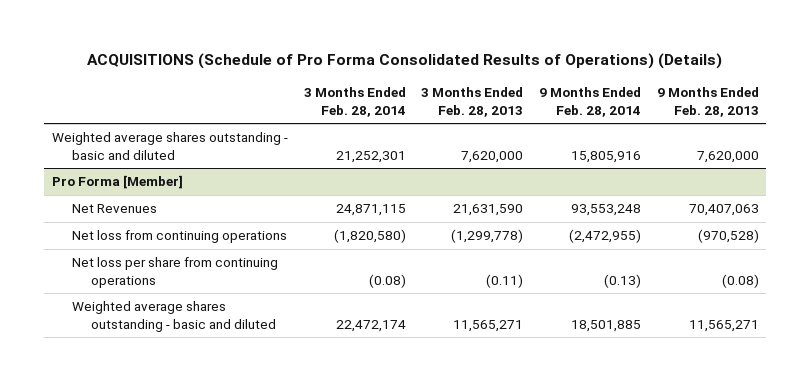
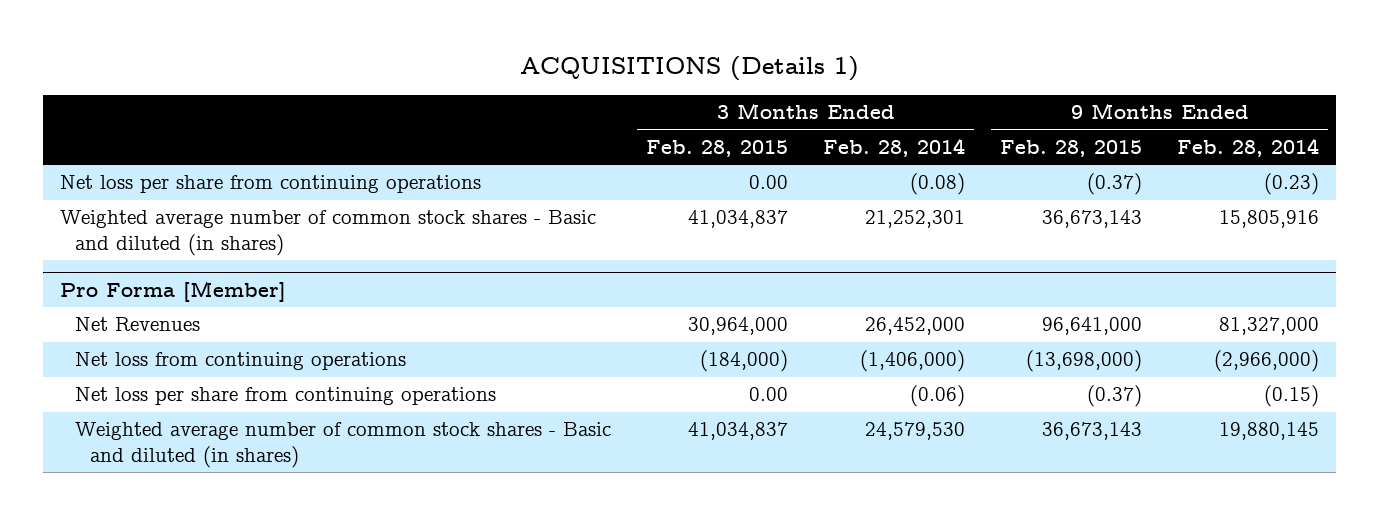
[87,53,723,70] ACQUISITIONS (Schedule of Pro Forma Consolidated Results of Operations) (Details) -> [519,56,859,82] ACQUISITIONS (Details 1)
[421,87,524,117] 3 Months Ended Feb. 28, 2013 -> none
[656,87,759,117] 9 Months Ended Feb. 28, 2013 -> none
none -> [646,140,789,158] Feb. 28, 2015
none -> [1000,140,1143,158] Feb. 28, 2015
none -> [60,175,482,194] Net loss per share from continuing operations
[51,132,288,160] Weighted average shares outstanding - basic and diluted -> [60,210,597,256] Weighted average number of common stock shares - Basic and diluted (in shares)
[335,204,406,217] 24,871,115 -> [865,317,966,336] 26,452,000
[570,204,641,217] 93,553,248 -> [1219,317,1320,336] 81,327,000
[333,229,406,244] (1,820,580) -> [860,350,966,373] (1,406,000)
[568,229,641,244] (2,472,955) -> [1214,350,1320,373] (2,966,000)
[368,273,406,288] (0.08) -> [910,385,966,408] (0.06)
[603,273,641,288] (0.13) -> [1264,385,1320,408] (0.15)
[71,301,277,332] Weighted average shares outstanding - basic and diluted -> [75,422,612,468] Weighted average number of common stock shares - Basic and diluted (in shares)
[335,319,406,332] 22,472,174 -> [865,422,966,441] 24,579,530
[570,319,641,332] 18,501,885 -> [1219,422,1320,441] 19,880,145

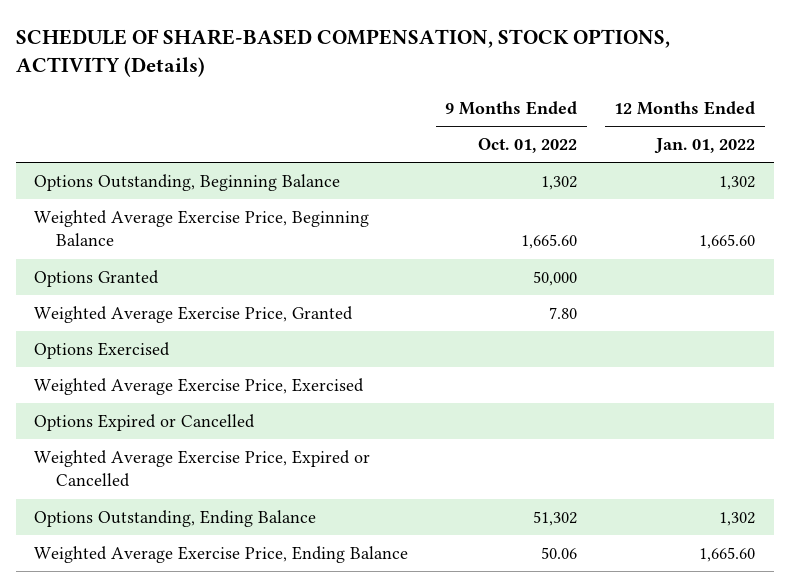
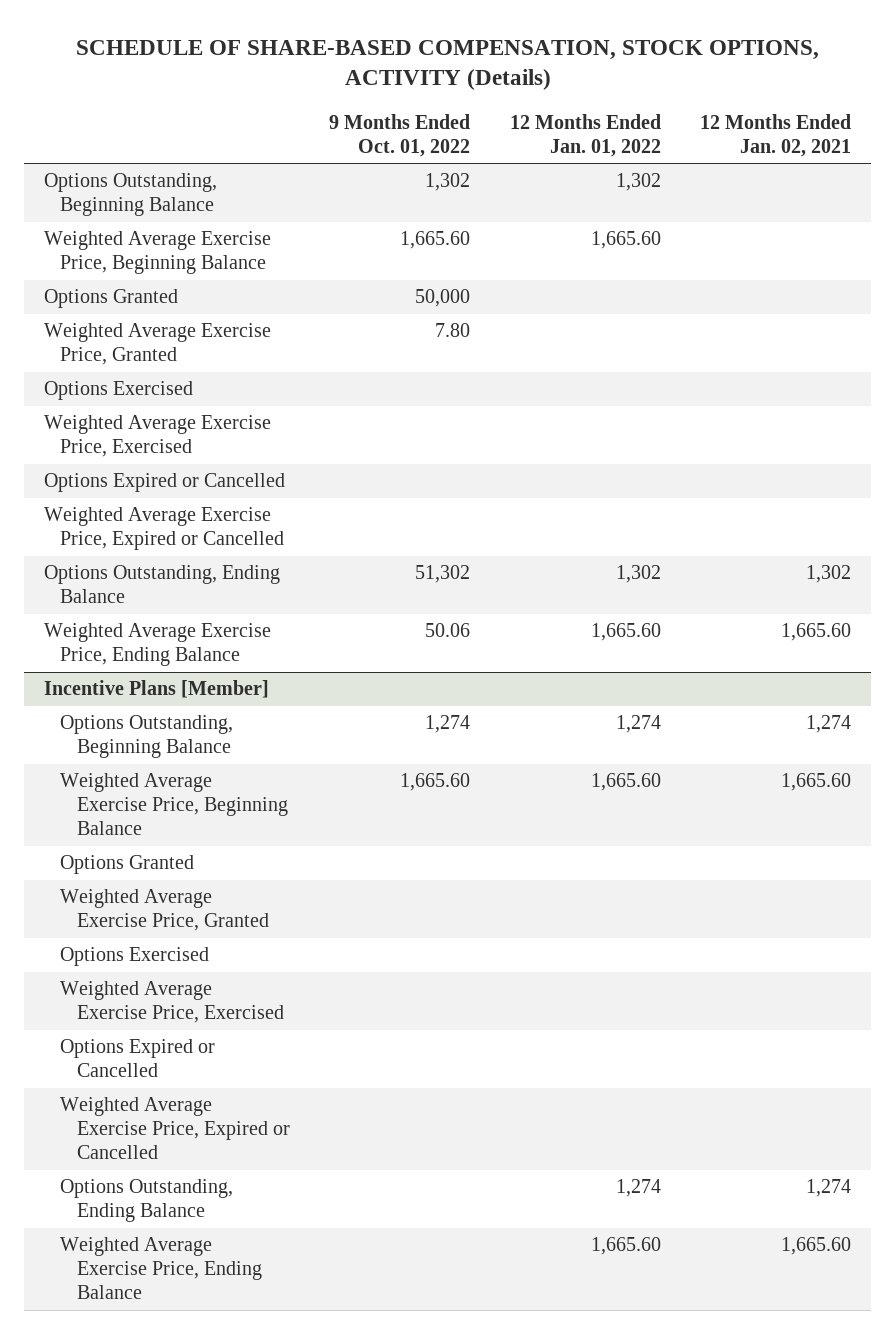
none -> [700,113,852,157] 12 Months Ended Jan. 02, 2021
none -> [43,680,269,699] Incentive Plans [Member]
none -> [60,715,234,759] Options Outstanding, Beginning Balance
none -> [60,773,288,836] Weighted Average Exercise Price, Beginning Balance
none -> [60,855,195,875] Options Granted
none -> [60,889,269,932] Weighted Average Exercise Price, Granted
none -> [60,947,210,967] Options Exercised
none -> [60,981,284,1024] Weighted Average Exercise Price, Exercised
none -> [60,1039,216,1078] Options Expired or Cancelled
none -> [60,1097,290,1160] Weighted Average Exercise Price, Expired or Cancelled
none -> [60,1179,234,1223] Options Outstanding, Ending Balance
none -> [60,1237,262,1300] Weighted Average Exercise Price, Ending Balance

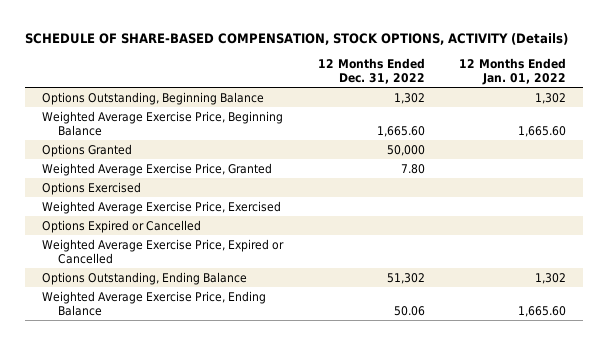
[329,113,471,157] 9 Months Ended Oct. 01, 2022 -> none
[700,113,852,157] 12 Months Ended Jan. 02, 2021 -> none
none -> [317,57,425,85] 12 Months Ended Dec. 31, 2022
[43,680,269,699] Incentive Plans [Member] -> none
[60,715,234,759] Options Outstanding, Beginning Balance -> none
[60,773,288,836] Weighted Average Exercise Price, Beginning Balance -> none
[60,855,195,875] Options Granted -> none
[60,889,269,932] Weighted Average Exercise Price, Granted -> none
[60,947,210,967] Options Exercised -> none
[60,981,284,1024] Weighted Average Exercise Price, Exercised -> none
[60,1039,216,1078] Options Expired or Cancelled -> none
[60,1097,290,1160] Weighted Average Exercise Price, Expired or Cancelled -> none
[60,1179,234,1223] Options Outstanding, Ending Balance -> none
[60,1237,262,1300] Weighted Average Exercise Price, Ending Balance -> none

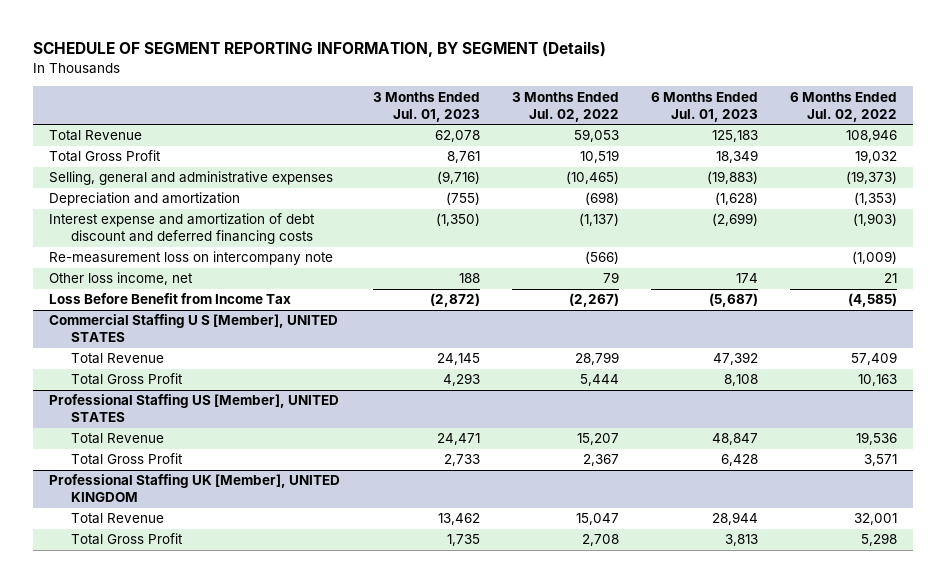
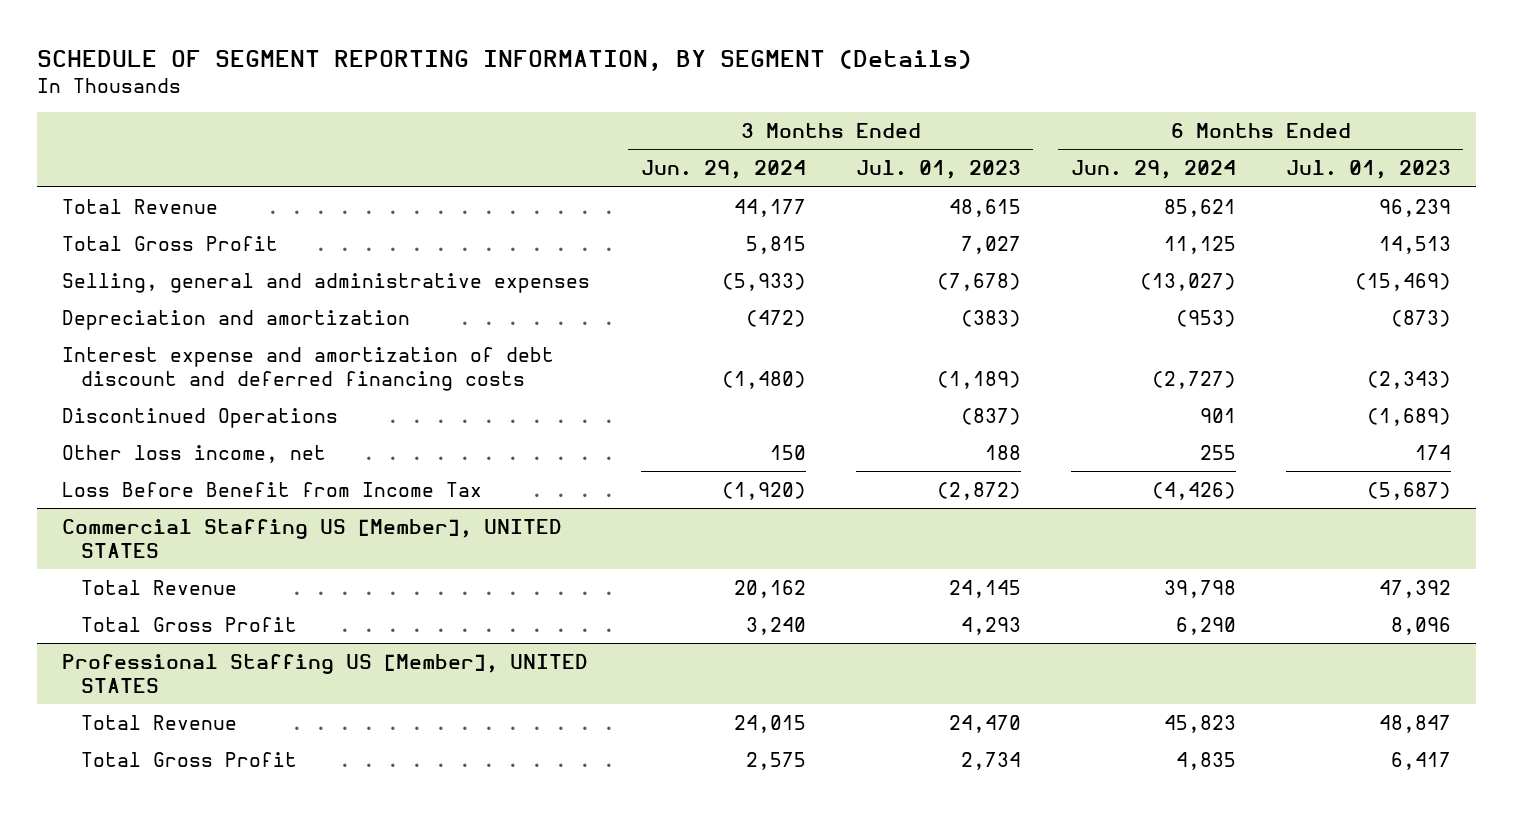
[511,91,619,122] 3 Months Ended Jul. 02, 2022 -> none
[790,91,898,122] 6 Months Ended Jul. 02, 2022 -> none
none -> [640,160,806,180] Jun. 29, 2024
none -> [1070,160,1236,180] Jun. 29, 2024
[49,251,334,266] Re-measurement loss on intercompany note -> none
[434,130,480,143] 62,078 -> [948,198,1021,217] 48,615
[712,130,759,143] 125,183 -> [1378,198,1451,217] 96,239
[446,151,480,164] 8,761 -> [960,235,1021,254] 7,027
[716,150,759,164] 18,349 -> [1378,235,1451,254] 14,513
[436,171,480,185] (9,716) -> [936,272,1021,291] (7,678)
[707,171,759,185] (19,883) -> [1354,272,1451,291] (15,469)
[445,192,480,206] (755) -> [960,309,1021,327] (383)
[715,192,759,206] (1,628) -> [1390,309,1451,327] (873)
[435,213,480,227] (1,350) -> [936,370,1021,389] (1,189)
[712,213,759,227] (2,699) -> [1366,370,1451,389] (2,343)
none -> [62,407,339,428] Discontinued Operations
[49,314,339,343] Commercial Staffing U S [Member], UNITED STATES -> [62,518,563,558] Commercial Staffing US [Member], UNITED STATES
[724,374,759,387] 8,108 -> [1390,616,1451,635] 8,096
[49,474,341,503] Professional Staffing UK [Member], UNITED KINGDOM -> none
[70,513,164,525] Total Revenue -> none
[70,533,183,546] Total Gross Profit -> none
[436,433,480,446] 24,471 -> [948,714,1021,733] 24,470
[443,454,480,467] 2,733 -> [960,751,1021,770] 2,734
[721,454,759,467] 6,428 -> [1390,751,1451,770] 6,417

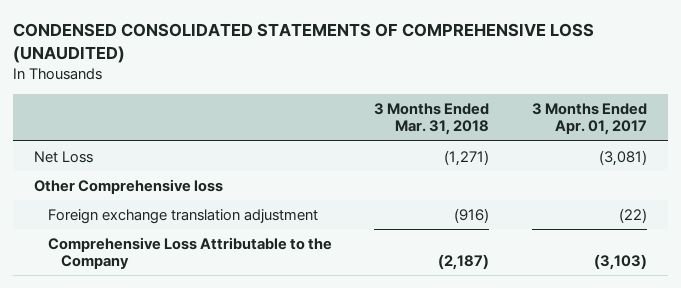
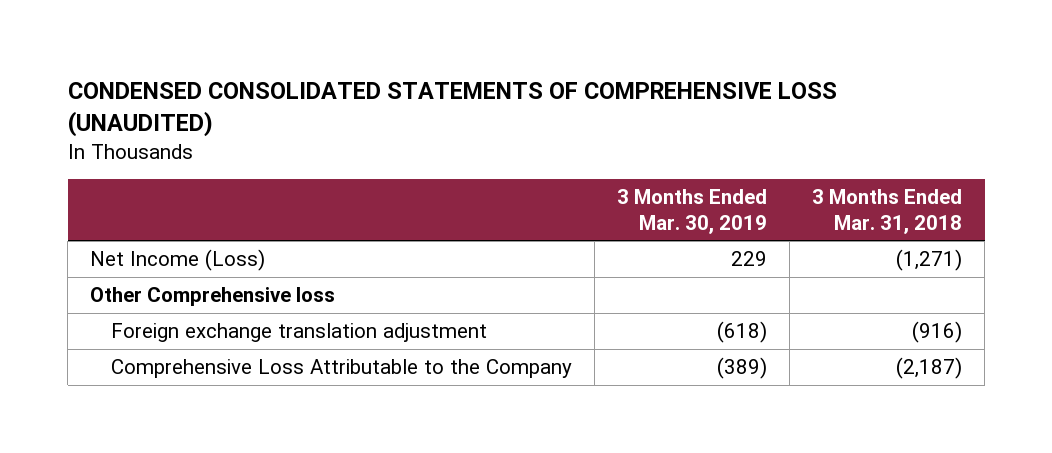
[531,102,647,136] 3 Months Ended Apr. 01, 2017 -> none
none -> [617,189,768,234] 3 Months Ended Mar. 30, 2019
[34,150,94,163] Net Loss -> [90,249,266,272] Net Income (Loss)

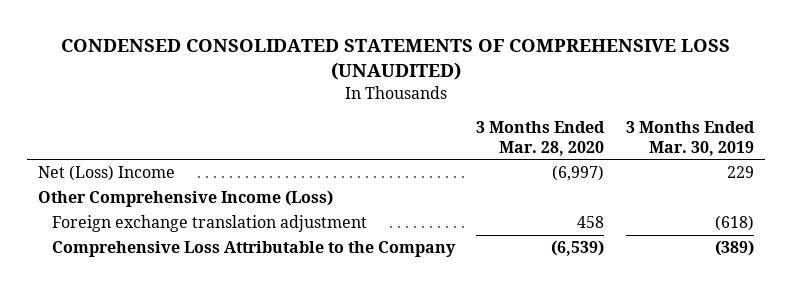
[812,189,963,234] 3 Months Ended Mar. 31, 2018 -> none
none -> [476,121,606,156] 3 Months Ended Mar. 28, 2020
[90,249,266,272] Net Income (Loss) -> [38,165,176,182] Net (Loss) Income
[90,287,336,307] Other Comprehensive loss -> [38,190,334,208] Other Comprehensive Income (Loss)

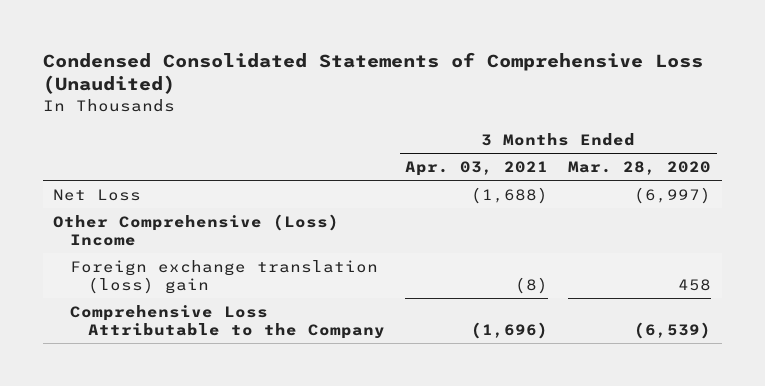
[61,39,731,81] CONDENSED CONSOLIDATED STATEMENTS OF COMPREHENSIVE LOSS (UNAUDITED) -> [42,51,703,95] Condensed Consolidated Statements of Comprehensive Loss (Unaudited)
[625,121,755,156] 3 Months Ended Mar. 30, 2019 -> none
none -> [405,161,549,177] Apr. 03, 2021
[38,165,176,182] Net (Loss) Income -> [53,188,142,201] Net Loss
[38,190,334,208] Other Comprehensive Income (Loss) -> [53,213,340,246] Other Comprehensive (Loss) Income
[51,215,367,233] Foreign exchange translation adjustment -> [70,259,379,294] Foreign exchange translation (loss) gain

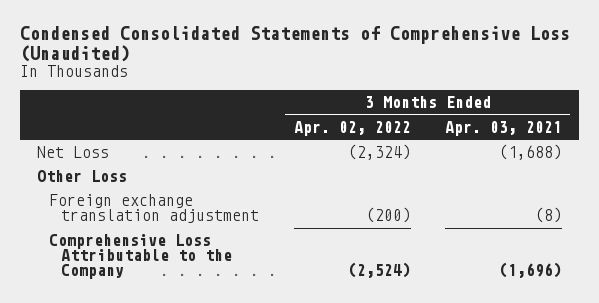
[568,161,712,176] Mar. 28, 2020 -> none
none -> [293,120,411,136] Apr. 02, 2022
[53,213,340,246] Other Comprehensive (Loss) Income -> [36,170,127,183] Other Loss
[70,259,379,294] Foreign exchange translation (loss) gain -> [49,194,260,224] Foreign exchange translation adjustment

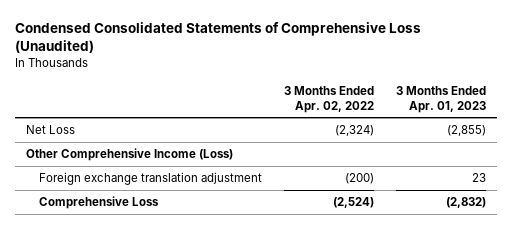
[444,120,562,136] Apr. 03, 2021 -> none
none -> [396,85,487,113] 3 Months Ended Apr. 01, 2023
[36,170,127,183] Other Loss -> [26,148,234,162] Other Comprehensive Income (Loss)
[49,234,233,280] Comprehensive Loss Attributable to the Company -> [38,196,159,210] Comprehensive Loss

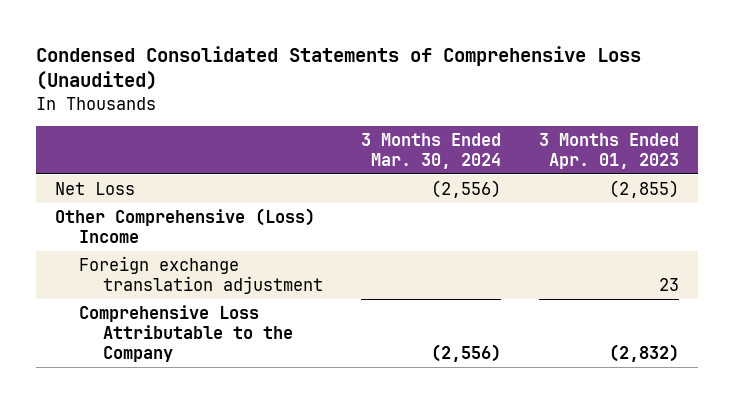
[283,85,374,113] 3 Months Ended Apr. 02, 2022 -> none
none -> [361,132,502,170] 3 Months Ended Mar. 30, 2024
[26,148,234,162] Other Comprehensive Income (Loss) -> [55,207,316,244] Other Comprehensive (Loss) Income
[38,196,159,210] Comprehensive Loss -> [79,304,294,363] Comprehensive Loss Attributable to the Company

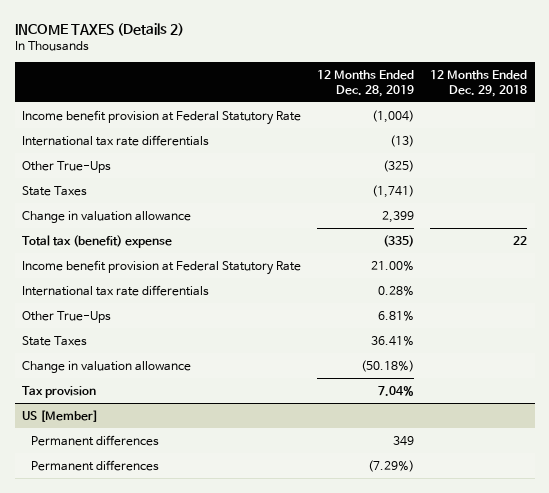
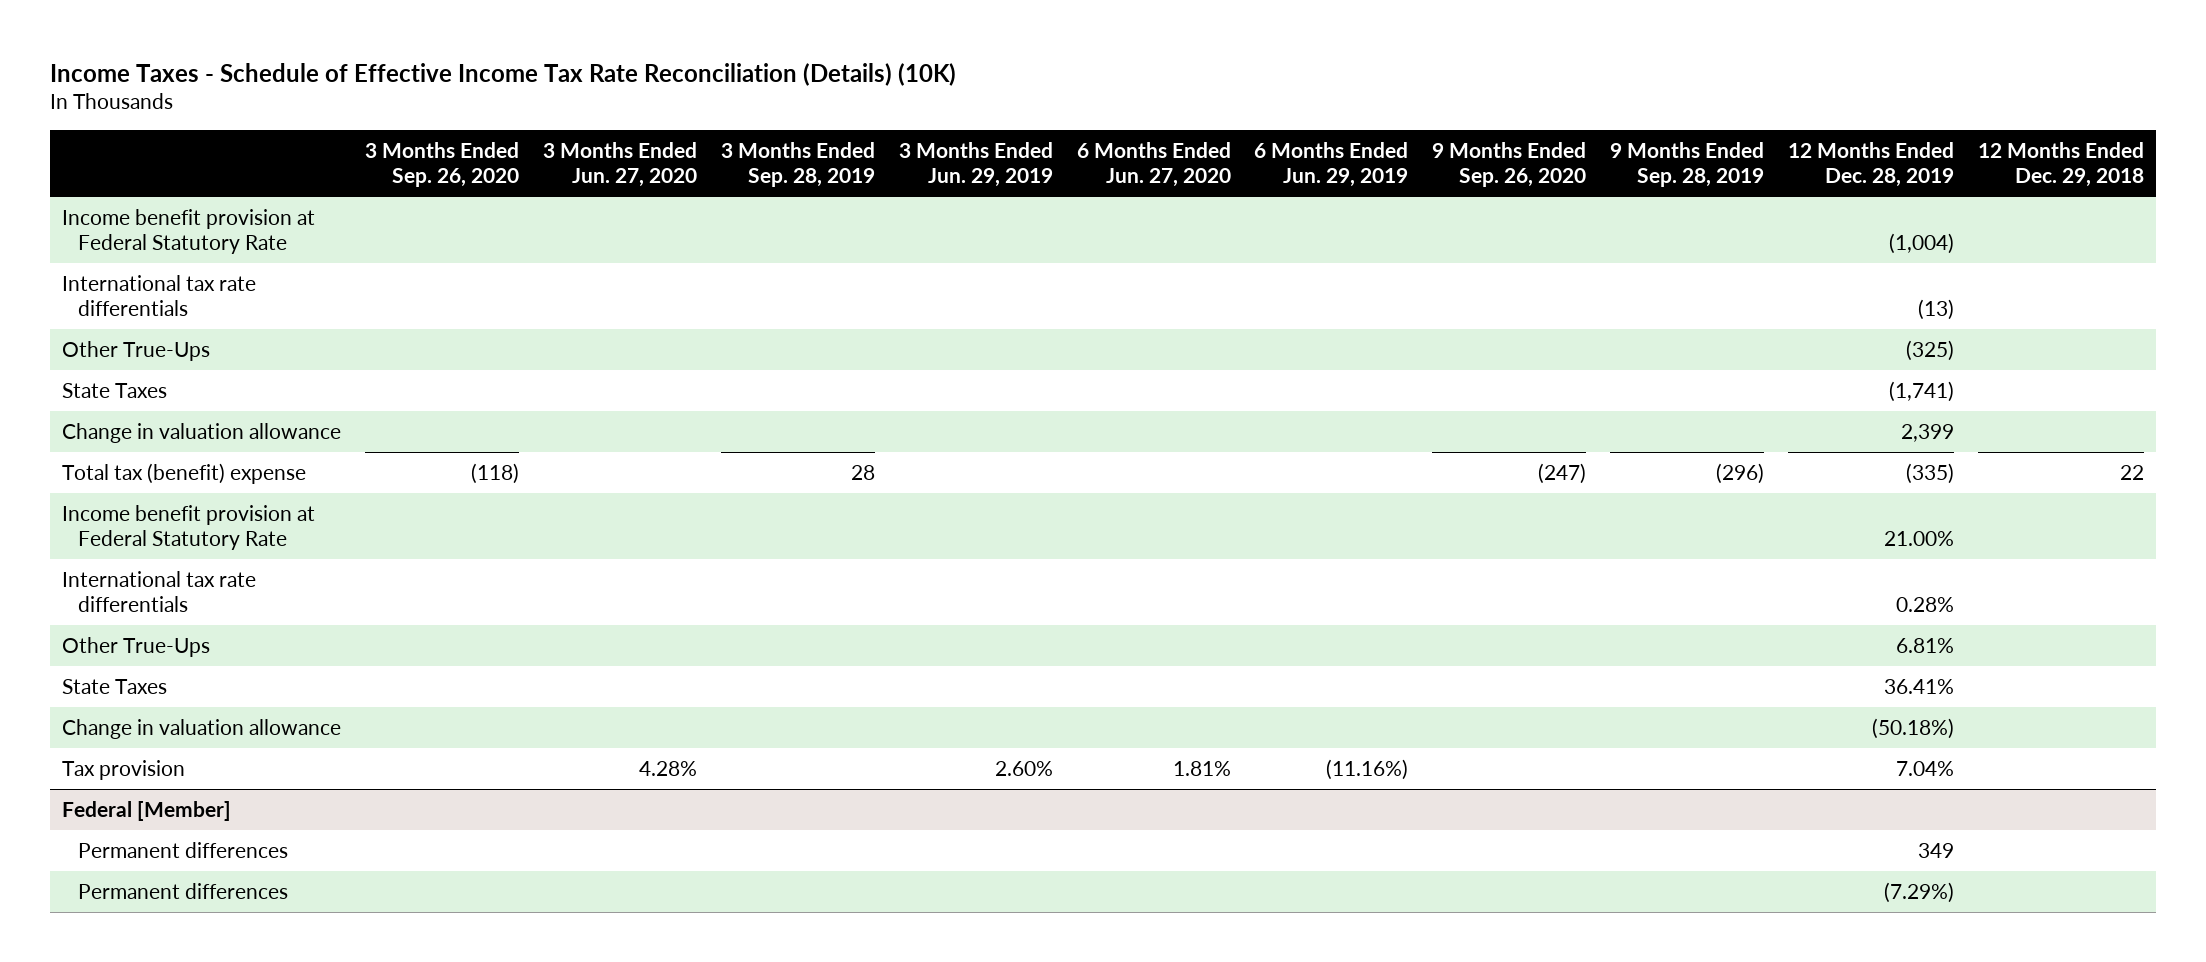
[14,22,184,36] INCOME TAXES (Details 2) -> [49,62,956,86] Income Taxes - Schedule of Effective Income Tax Rate Reconciliation (Details) (10K)
none -> [364,141,519,188] 3 Months Ended Sep. 26, 2020
none -> [542,141,697,188] 3 Months Ended Jun. 27, 2020
none -> [720,141,875,188] 3 Months Ended Sep. 28, 2019
none -> [898,141,1053,188] 3 Months Ended Jun. 29, 2019
none -> [1076,141,1231,188] 6 Months Ended Jun. 27, 2020
none -> [1254,141,1409,188] 6 Months Ended Jun. 29, 2019
none -> [1432,141,1587,188] 9 Months Ended Sep. 26, 2020
none -> [1610,141,1765,188] 9 Months Ended Sep. 28, 2019
[22,409,99,422] US [Member] -> [61,800,231,821] Federal [Member]

